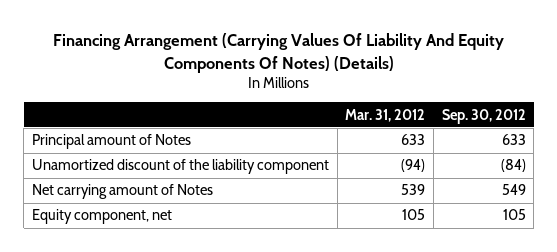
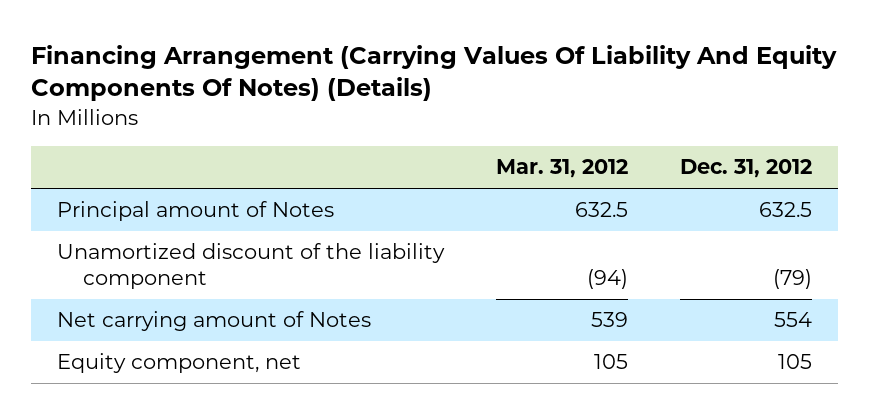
[441,108,526,124] Sep. 30, 2012 -> none
none -> [679,159,812,179] Dec. 31, 2012
[401,134,426,146] 633 -> [574,202,628,218] 632.5

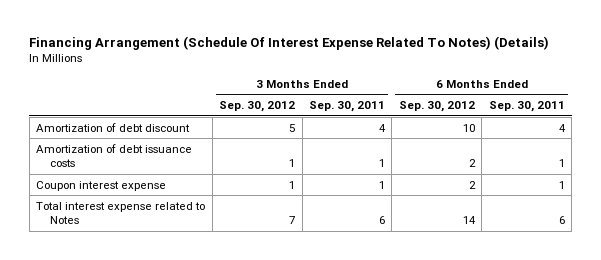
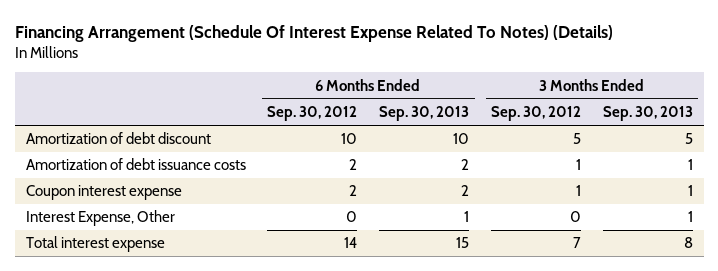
[308,101,385,113] Sep. 30, 2011 -> none
[488,101,565,113] Sep. 30, 2011 -> none
none -> [379,106,470,122] Sep. 30, 2013
none -> [602,106,693,122] Sep. 30, 2013
none -> [25,210,175,227] Interest Expense, Other
[36,201,206,225] Total interest expense related to Notes -> [25,236,165,253] Total interest expense

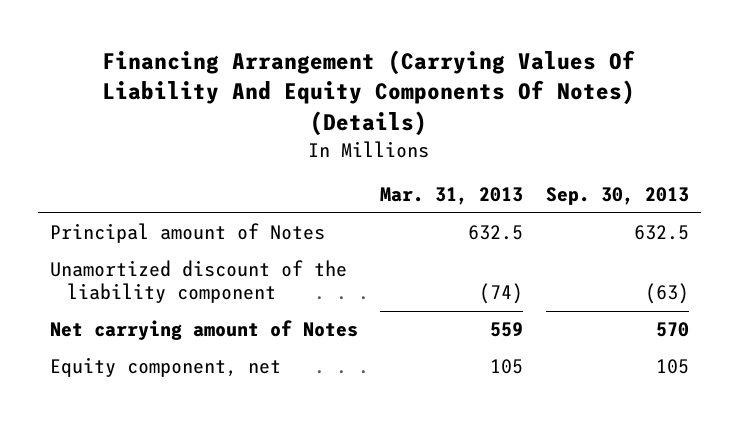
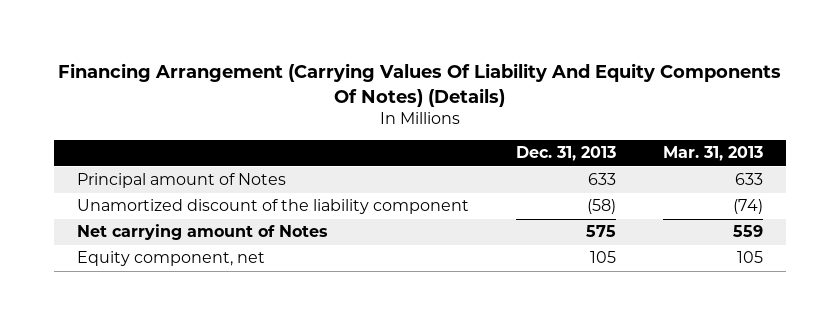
[546,187,690,206] Sep. 30, 2013 -> none
none -> [515,146,616,162] Dec. 31, 2013
[468,225,524,241] 632.5 -> [734,173,763,186] 633

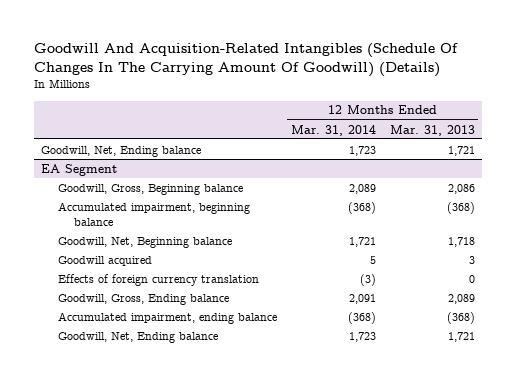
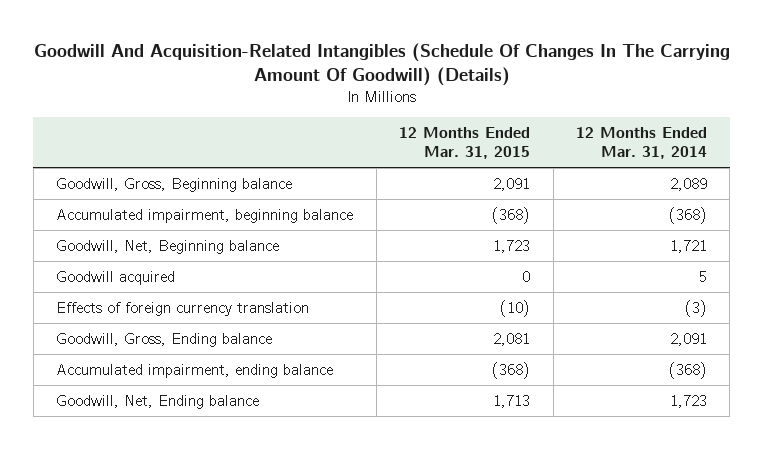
[389,124,475,136] Mar. 31, 2013 -> none
none -> [399,126,531,160] 12 Months Ended Mar. 31, 2015
[41,145,202,157] Goodwill, Net, Ending balance -> none
[41,163,118,176] EA Segment -> none

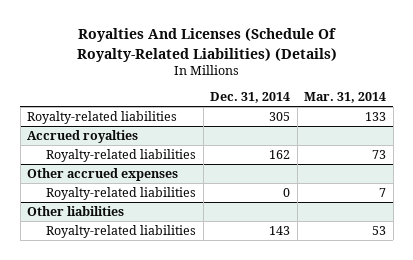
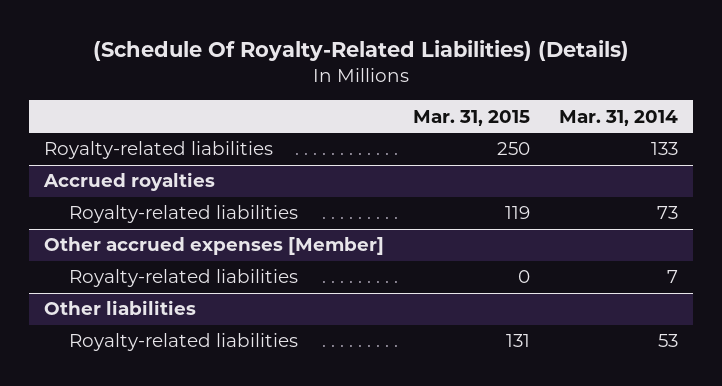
[76,28,337,62] Royalties And Licenses (Schedule Of Royalty-Related Liabilities) (Details) -> [93,40,630,62] (Schedule Of Royalty-Related Liabilities) (Details)
[210,92,291,104] Dec. 31, 2014 -> none
none -> [413,109,531,126] Mar. 31, 2015
[27,167,179,181] Other accrued expenses -> [43,237,384,256] Other accrued expenses [Member]

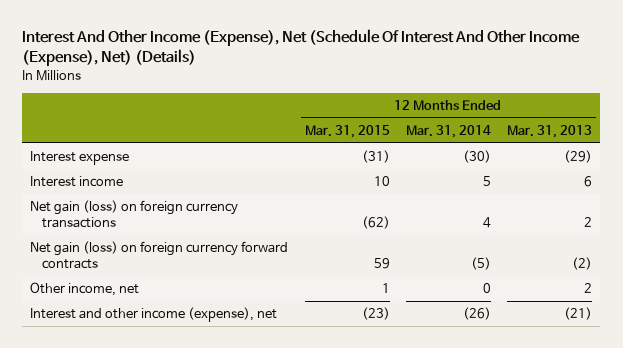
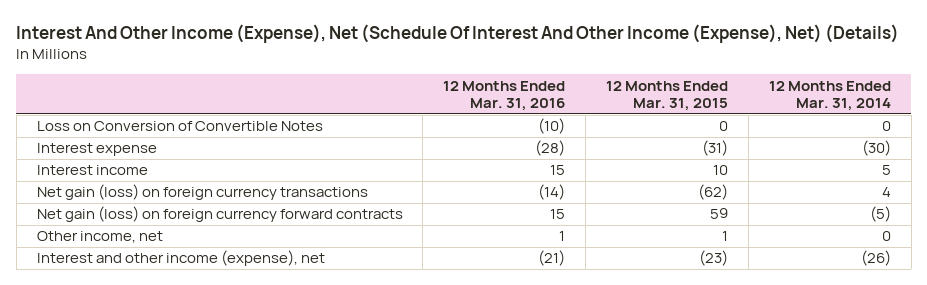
[507,124,593,138] Mar. 31, 2013 -> none
none -> [443,80,566,112] 12 Months Ended Mar. 31, 2016
none -> [36,121,323,132] Loss on Conversion of Convertible Notes

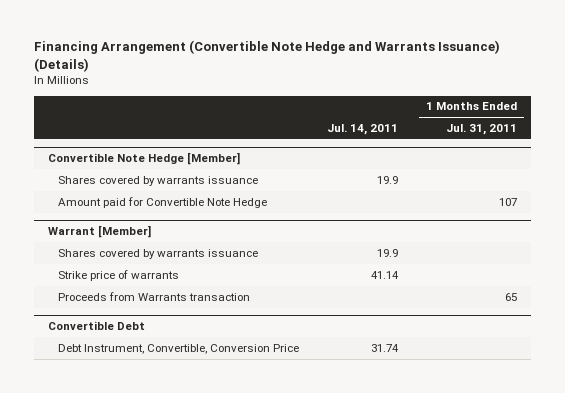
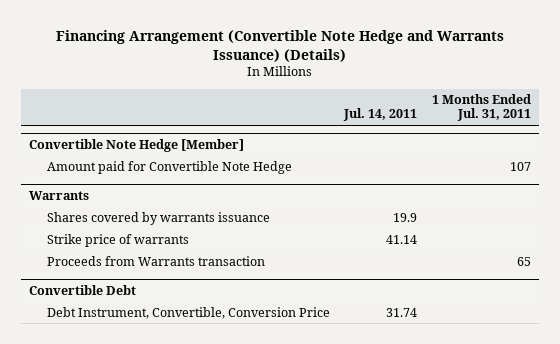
[57,175,258,186] Shares covered by warrants issuance -> none
[47,225,151,239] Warrant [Member] -> [28,190,89,200] Warrants

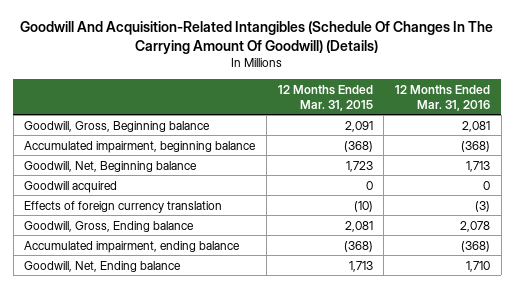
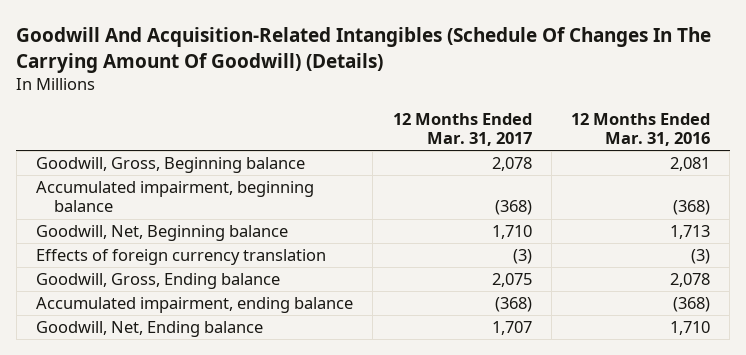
[277,85,373,111] 12 Months Ended Mar. 31, 2015 -> none
none -> [392,113,532,147] 12 Months Ended Mar. 31, 2017
[24,180,118,193] Goodwill acquired -> none

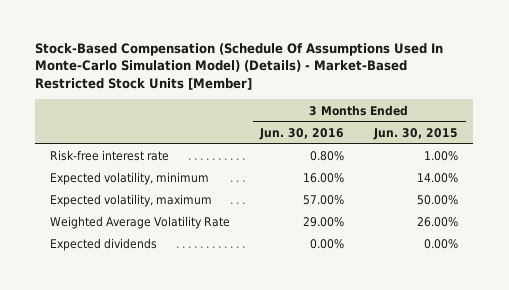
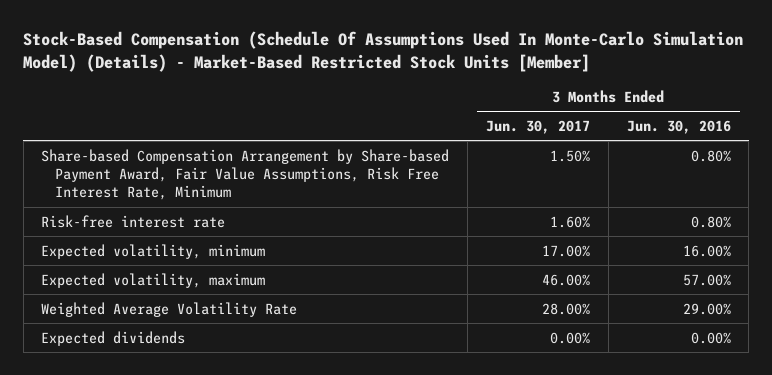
[373,127,459,140] Jun. 30, 2015 -> none
none -> [485,119,590,134] Jun. 30, 2017
none -> [41,148,450,201] Share-based Compensation Arrangement by Share-based Payment Award, Fair Value Assumptions, Risk Free Interest Rate, Minimum

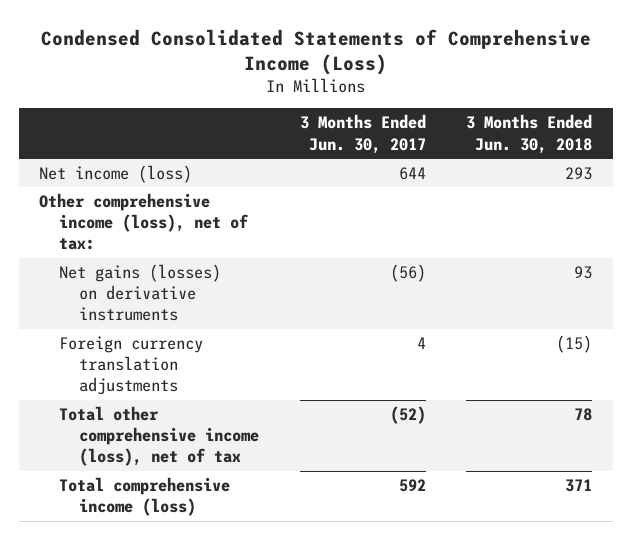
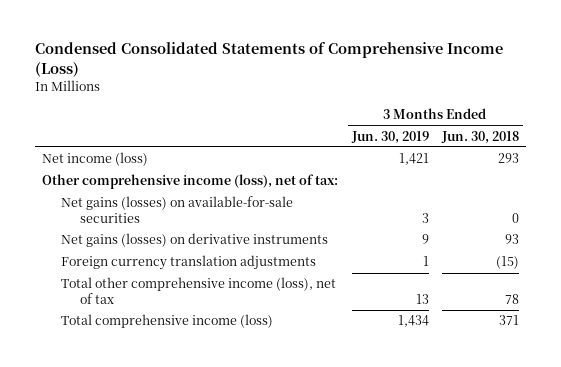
[299,114,426,154] 3 Months Ended Jun. 30, 2017 -> none
none -> [350,130,429,144] Jun. 30, 2019
none -> [60,196,293,224] Net gains (losses) on available-for-sale securities

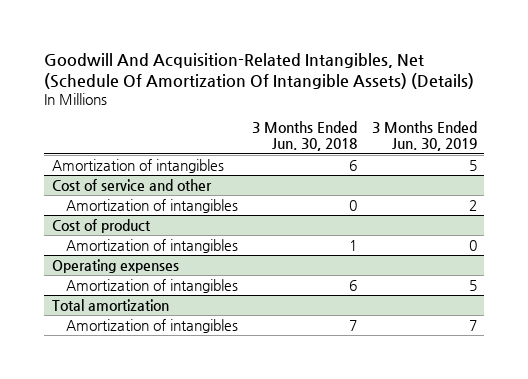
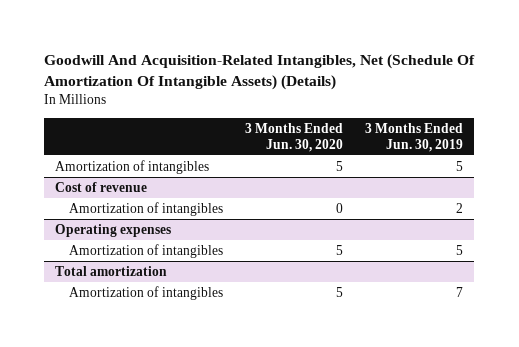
[252,121,358,152] 3 Months Ended Jun. 30, 2018 -> none
none -> [245,122,344,152] 3 Months Ended Jun. 30, 2020
[51,178,212,191] Cost of service and other -> none
none -> [55,181,148,192] Cost of revenue
[51,218,151,233] Cost of product -> none
[66,238,239,253] Amortization of intangibles -> none

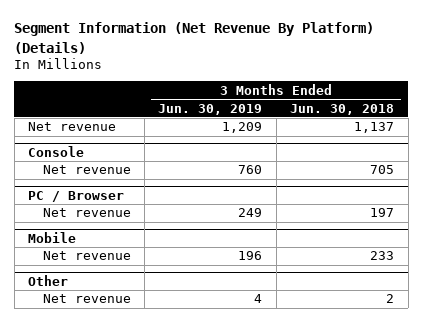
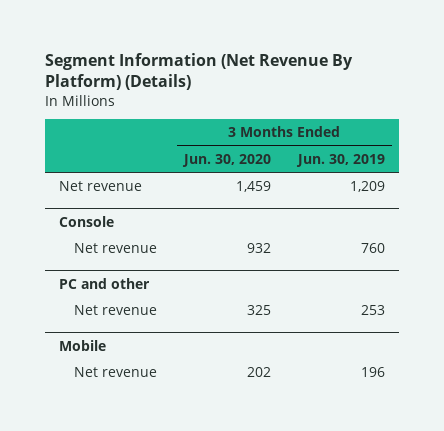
[290,103,395,115] Jun. 30, 2018 -> none
none -> [181,154,271,168] Jun. 30, 2020
[28,190,125,202] PC / Browser -> none
none -> [58,277,150,289] PC and other
[238,208,263,218] 249 -> [361,305,386,316] 253
[28,274,69,286] Other -> none
[42,294,131,304] Net revenue -> none

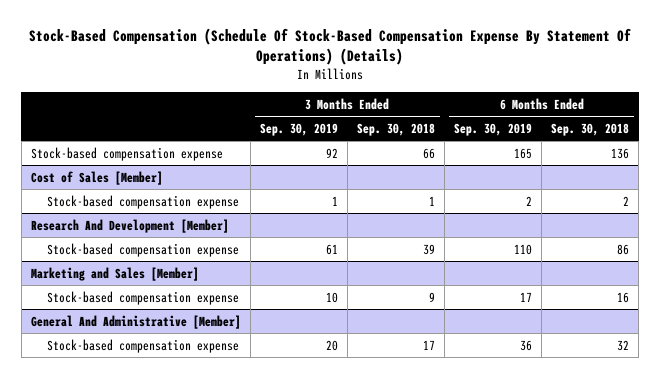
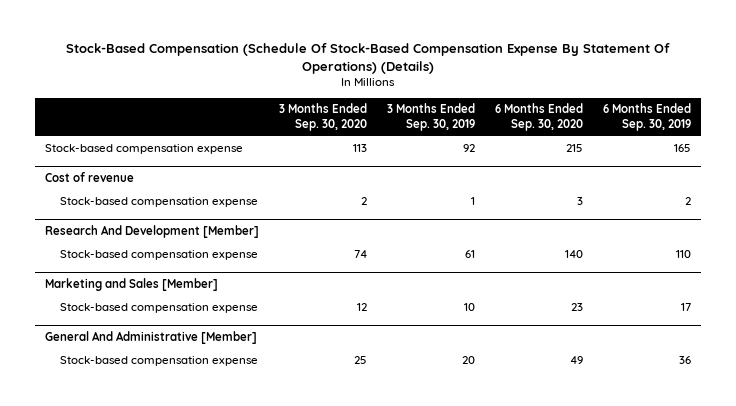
[356,122,435,136] Sep. 30, 2018 -> none
[551,122,630,136] Sep. 30, 2018 -> none
none -> [279,103,368,131] 3 Months Ended Sep. 30, 2020
none -> [495,103,584,131] 6 Months Ended Sep. 30, 2020
[30,170,163,185] Cost of Sales [Member] -> [45,171,135,182] Cost of revenue

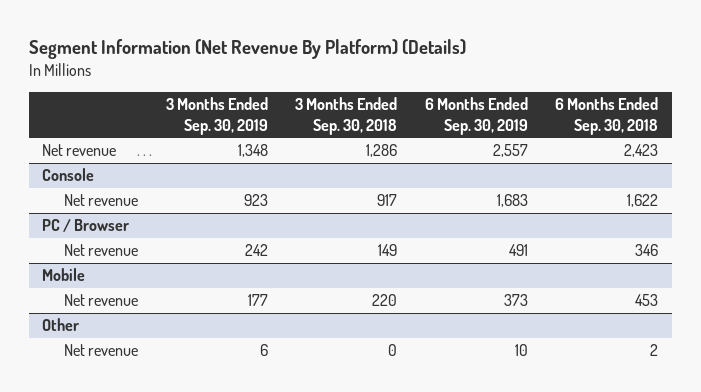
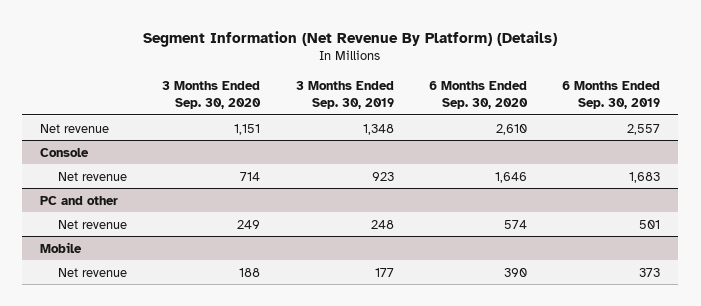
[295,96,398,135] 3 Months Ended Sep. 30, 2018 -> none
[555,96,659,135] 6 Months Ended Sep. 30, 2018 -> none
none -> [162,81,262,110] 3 Months Ended Sep. 30, 2020
none -> [429,81,529,110] 6 Months Ended Sep. 30, 2020
[42,219,130,233] PC / Browser -> none
none -> [40,195,119,205] PC and other
[244,244,268,257] 242 -> [370,219,394,229] 248
[508,244,528,257] 491 -> [639,219,661,229] 501
[42,318,80,332] Other -> none
[64,344,139,357] Net revenue -> none

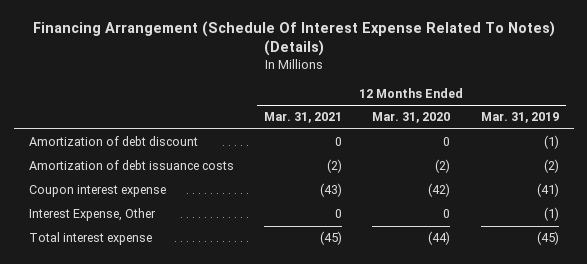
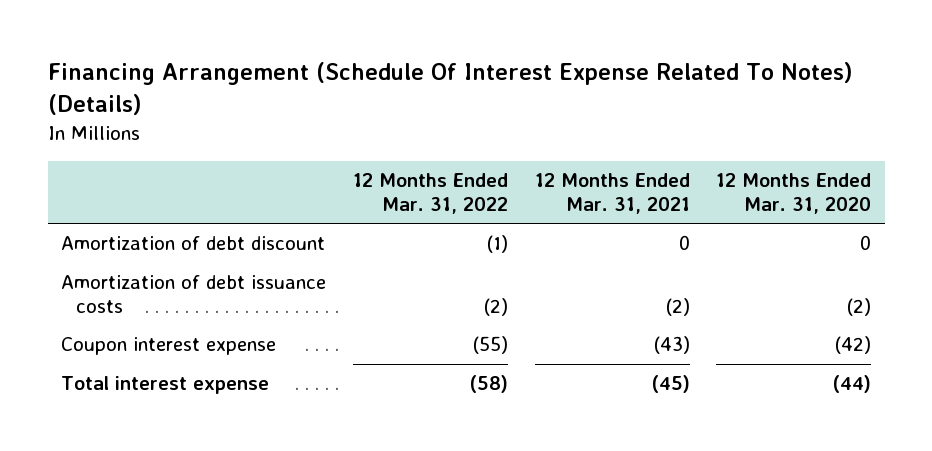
[480,112,559,124] Mar. 31, 2019 -> none
none -> [352,172,508,214] 12 Months Ended Mar. 31, 2022
[28,208,156,222] Interest Expense, Other -> none

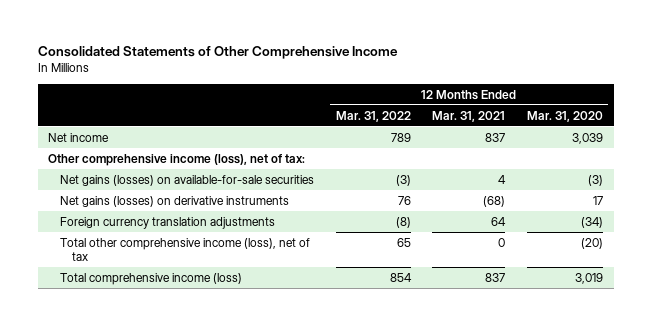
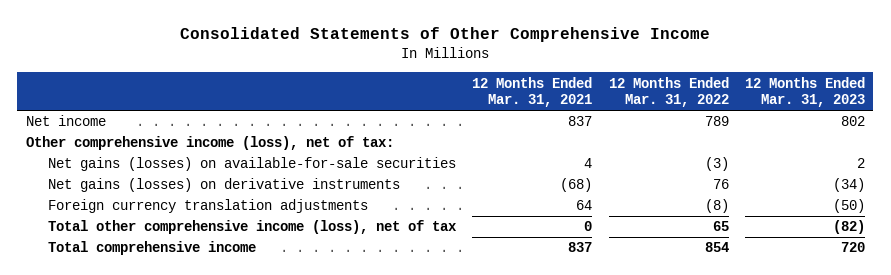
[526,110,603,122] Mar. 31, 2020 -> none
none -> [745,76,866,107] 12 Months Ended Mar. 31, 2023
[60,272,243,285] Total comprehensive income (loss) -> [47,241,256,256] Total comprehensive income

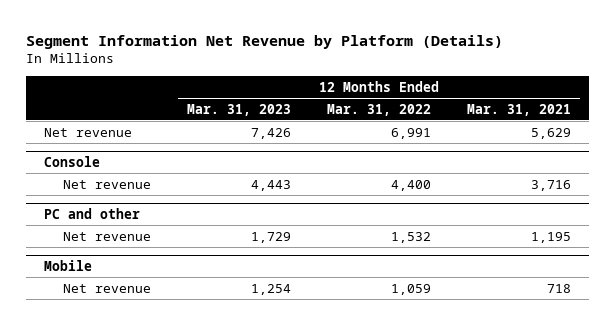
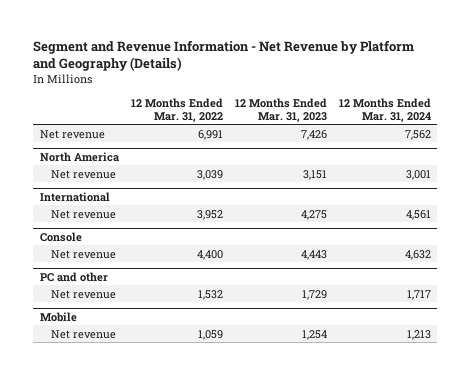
[25,34,503,49] Segment Information Net Revenue by Platform (Details) -> [33,39,415,72] Segment and Revenue Information - Net Revenue by Platform and Geography (Details)
[467,103,572,116] Mar. 31, 2021 -> none
none -> [338,97,431,122] 12 Months Ended Mar. 31, 2024
none -> [39,151,119,162] North America
none -> [50,169,116,179] Net revenue
none -> [39,191,110,202] International
none -> [50,209,116,219] Net revenue

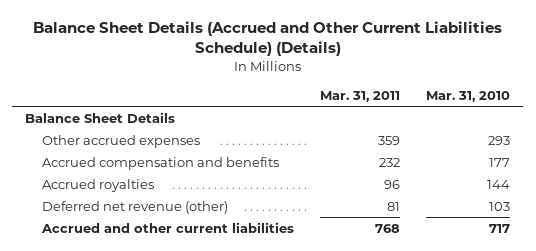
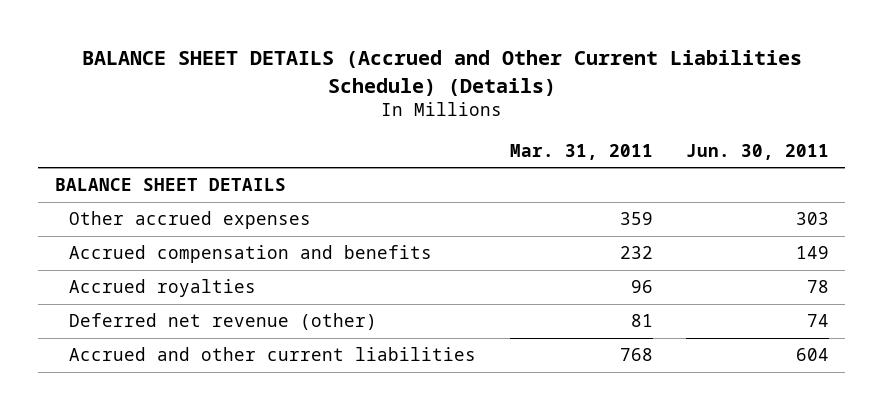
[32,20,502,57] Balance Sheet Details (Accrued and Other Current Liabilities Schedule) (Details) -> [81,50,802,96] BALANCE SHEET DETAILS (Accrued and Other Current Liabilities Schedule) (Details)
[426,90,511,102] Mar. 31, 2010 -> none
none -> [685,143,829,160] Jun. 30, 2011
[25,111,176,123] Balance Sheet Details -> [55,178,287,192] BALANCE SHEET DETAILS

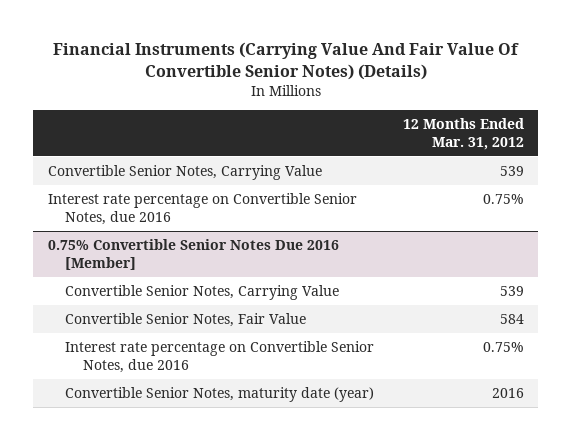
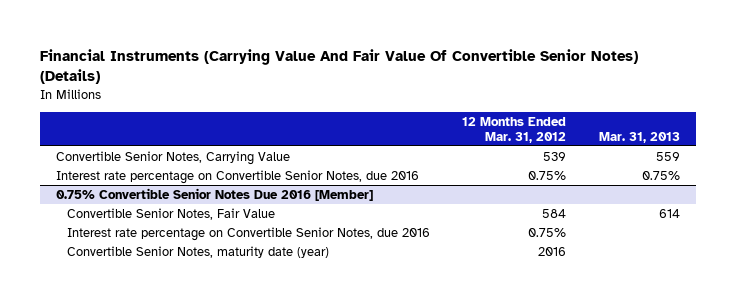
none -> [598,131,680,143] Mar. 31, 2013
[65,285,340,301] Convertible Senior Notes, Carrying Value -> none

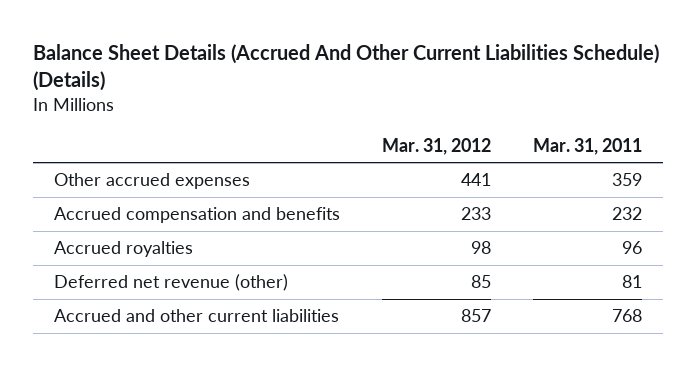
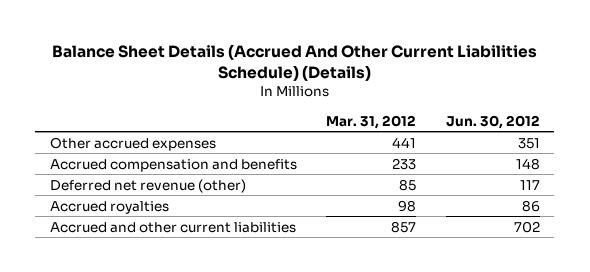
[533,137,643,155] Mar. 31, 2011 -> none
none -> [445,114,540,129] Jun. 30, 2012
[54,241,194,258] Accrued royalties -> [50,200,170,214] Accrued royalties

